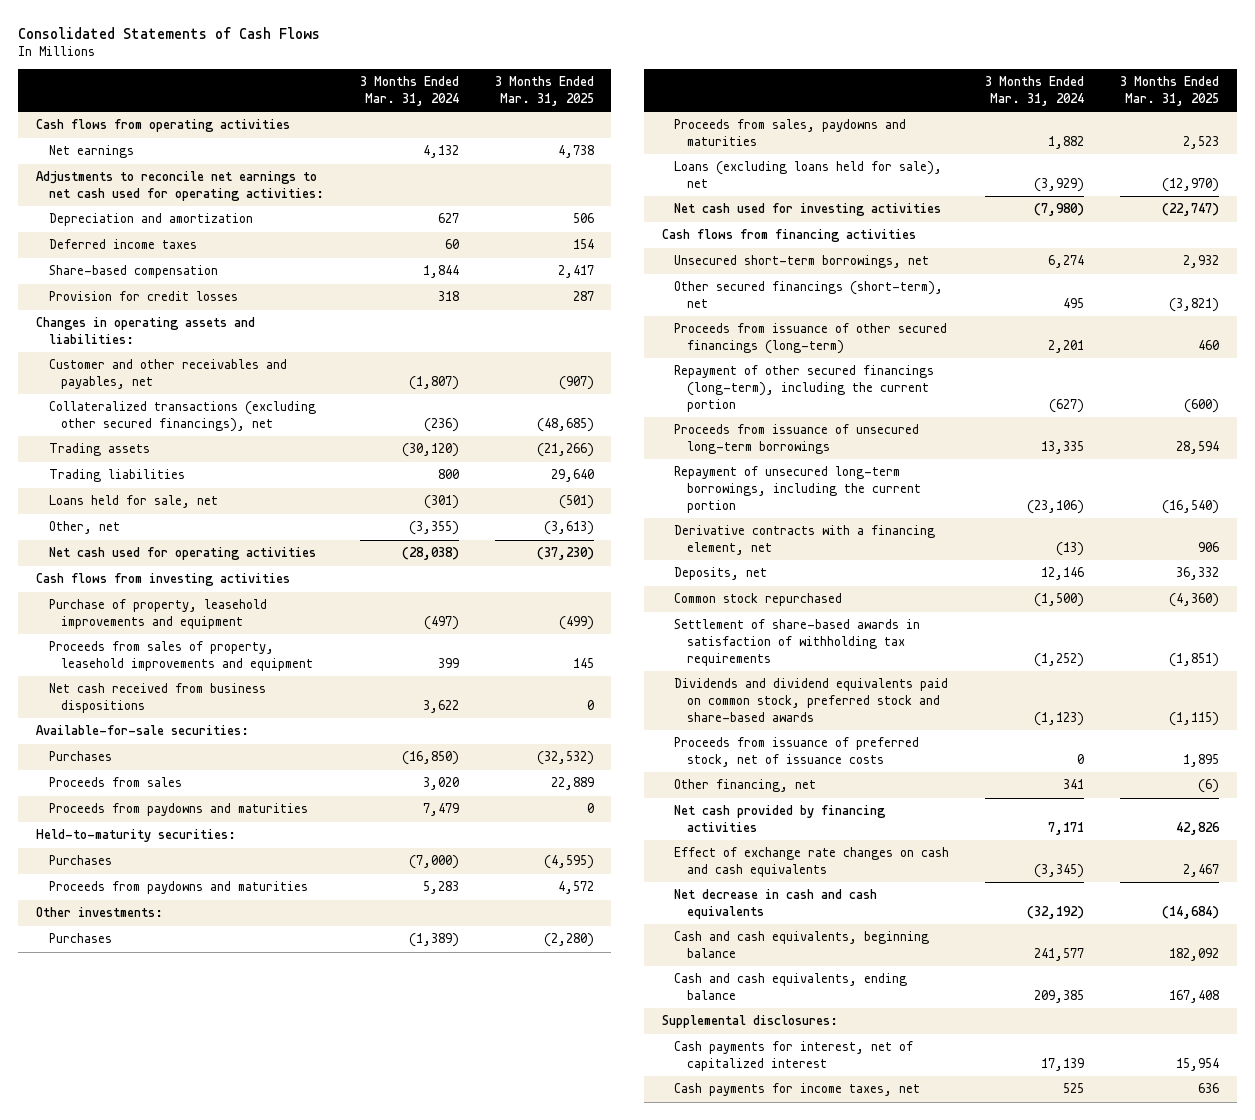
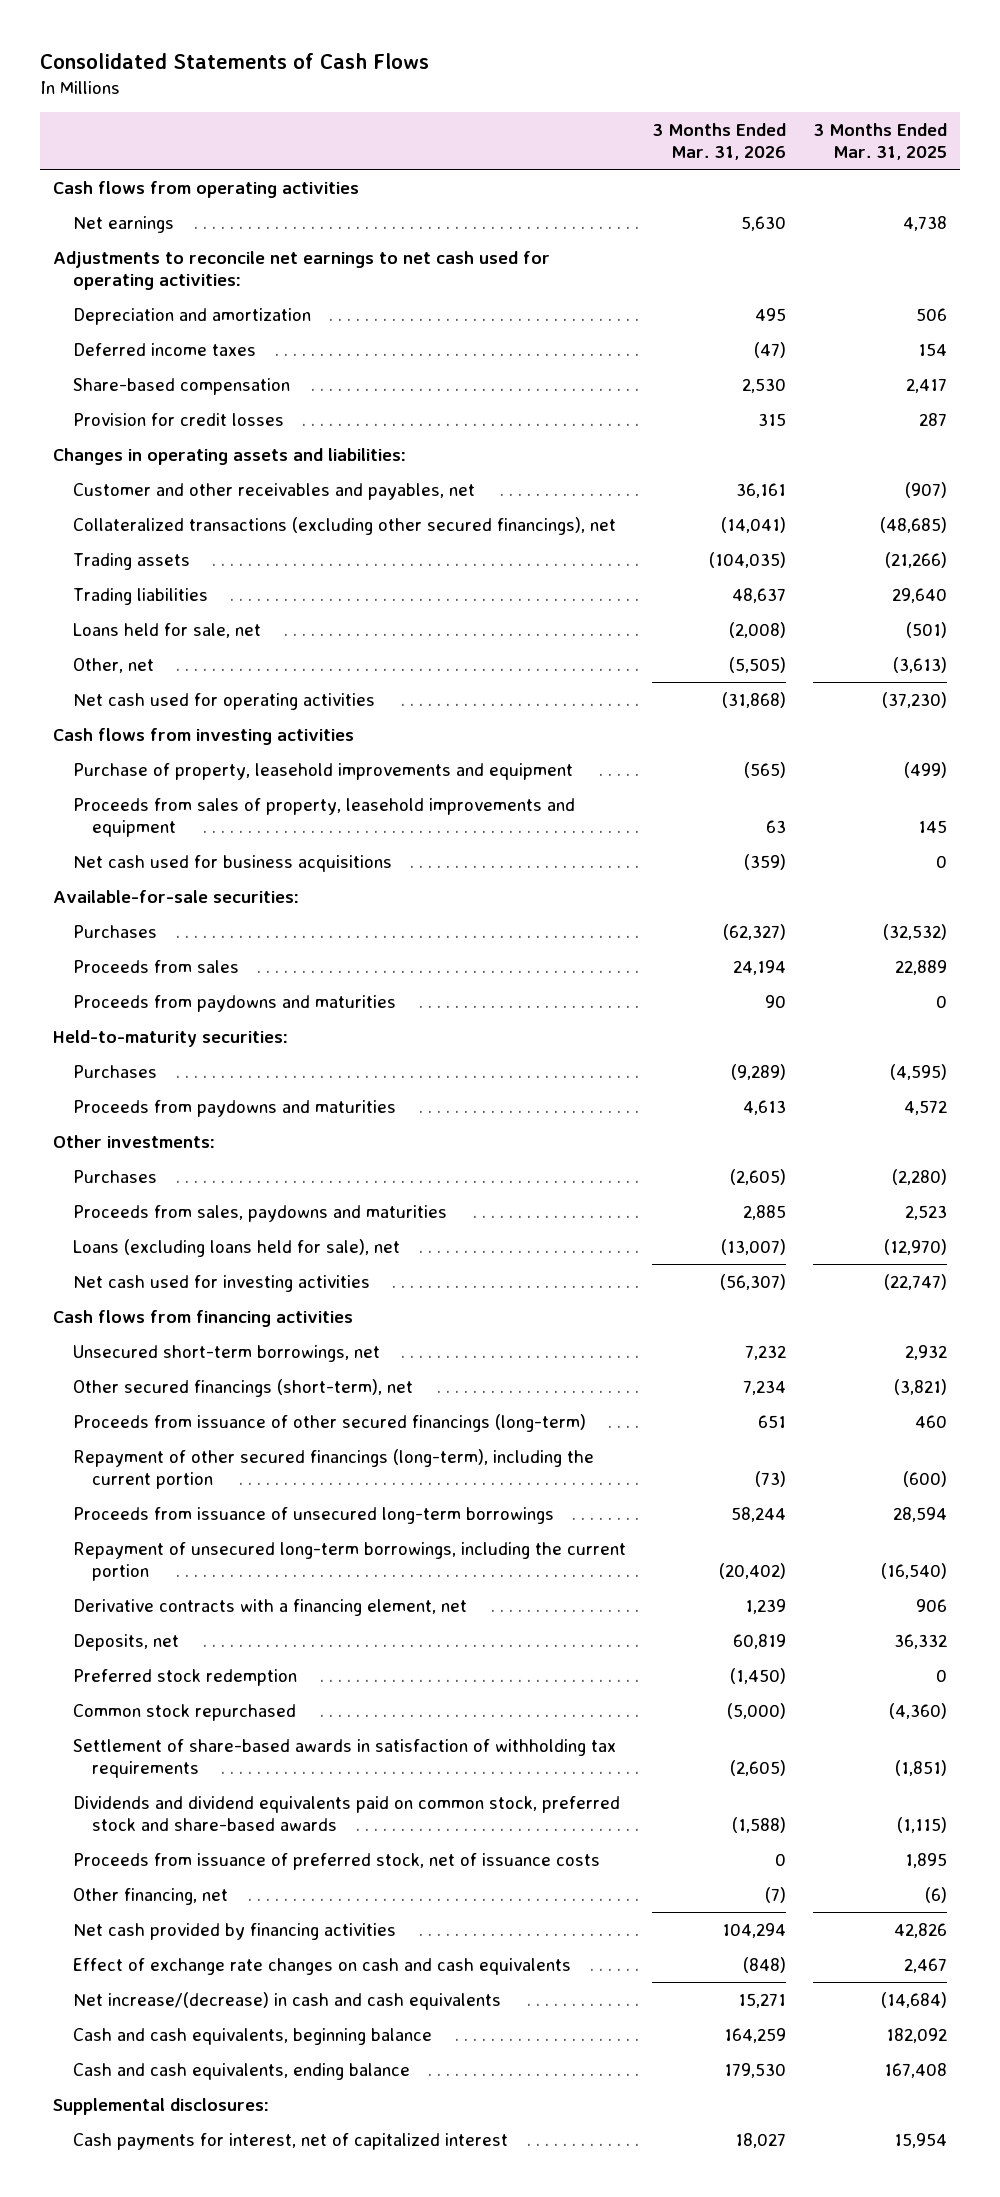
[359,76,459,107] 3 Months Ended Mar. 31, 2024 -> none
none -> [652,122,787,160] 3 Months Ended Mar. 31, 2026
[48,683,266,714] Net cash received from business dispositions -> [72,854,392,872] Net cash used for business acquisitions
none -> [72,1668,297,1686] Preferred stock redemption
[674,889,878,920] Net decrease in cash and cash equivalents -> [72,1991,501,2010] Net increase/(decrease) in cash and cash equivalents
[674,1083,921,1097] Cash payments for income taxes, net -> none

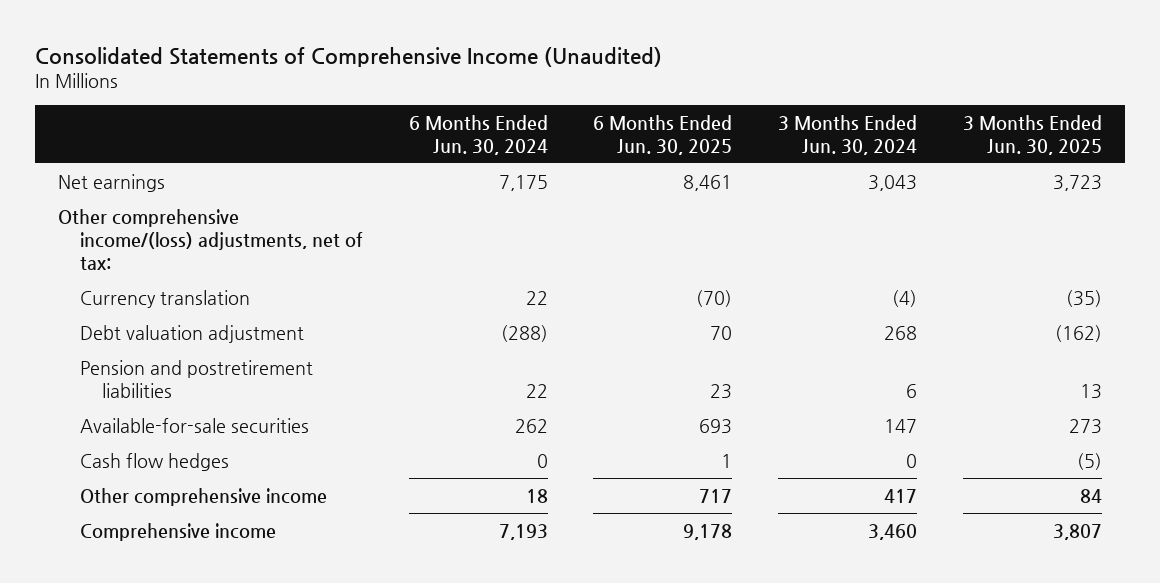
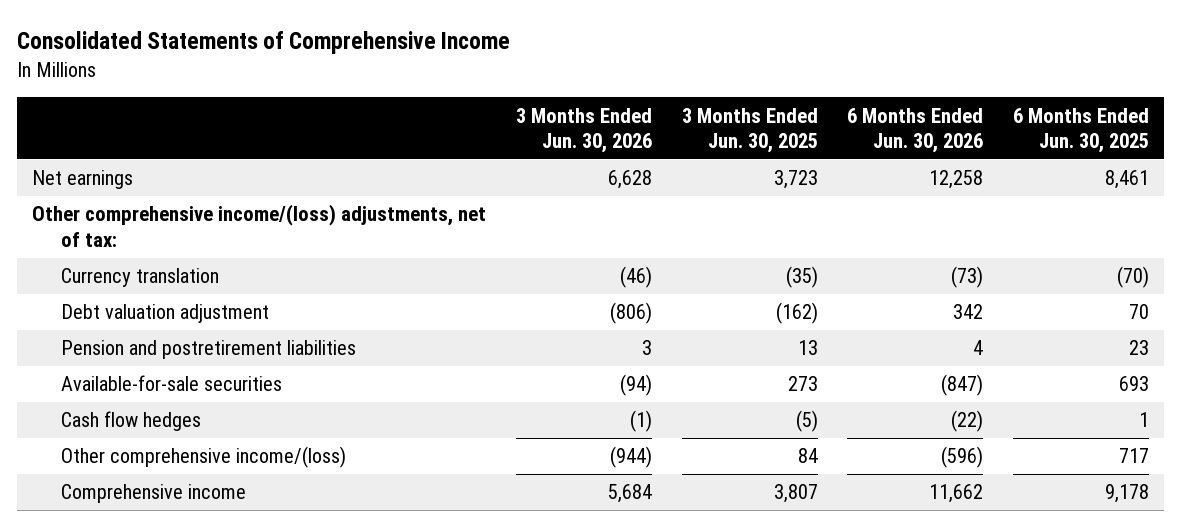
[35,46,663,67] Consolidated Statements of Comprehensive Income (Unaudited) -> [17,31,511,55] Consolidated Statements of Comprehensive Income
[408,114,548,155] 6 Months Ended Jun. 30, 2024 -> none
[778,114,918,155] 3 Months Ended Jun. 30, 2024 -> none
none -> [516,107,653,154] 3 Months Ended Jun. 30, 2026
none -> [847,107,984,154] 6 Months Ended Jun. 30, 2026
[79,487,327,506] Other comprehensive income -> [61,446,347,469] Other comprehensive income/(loss)

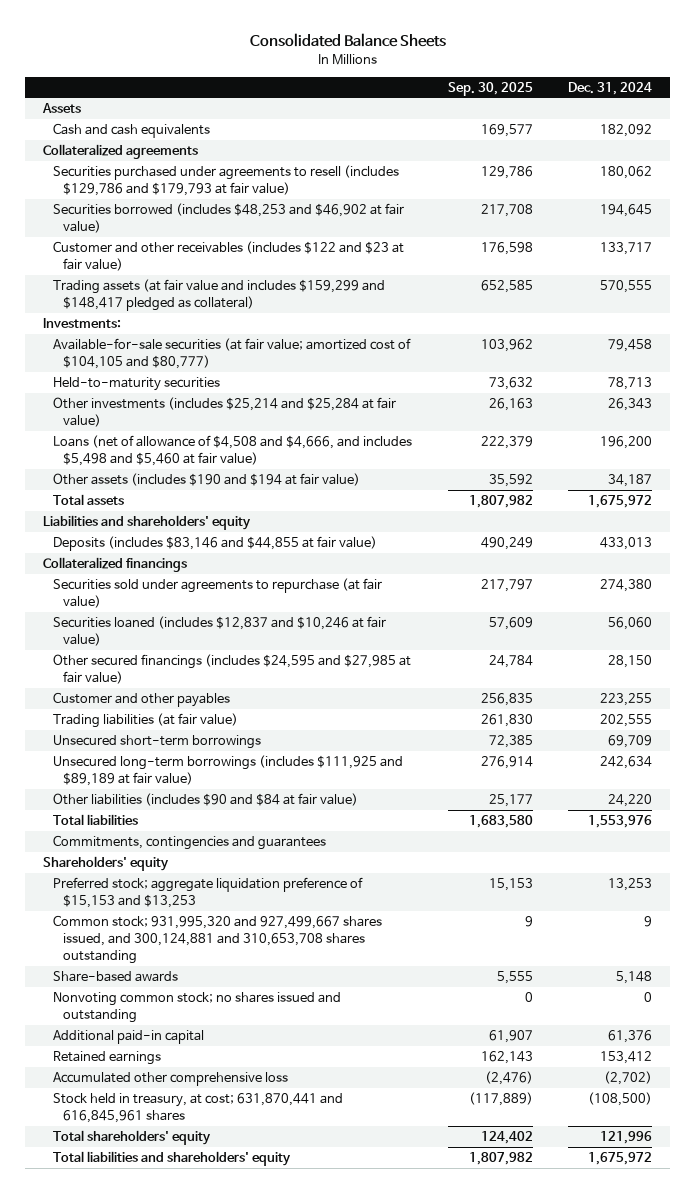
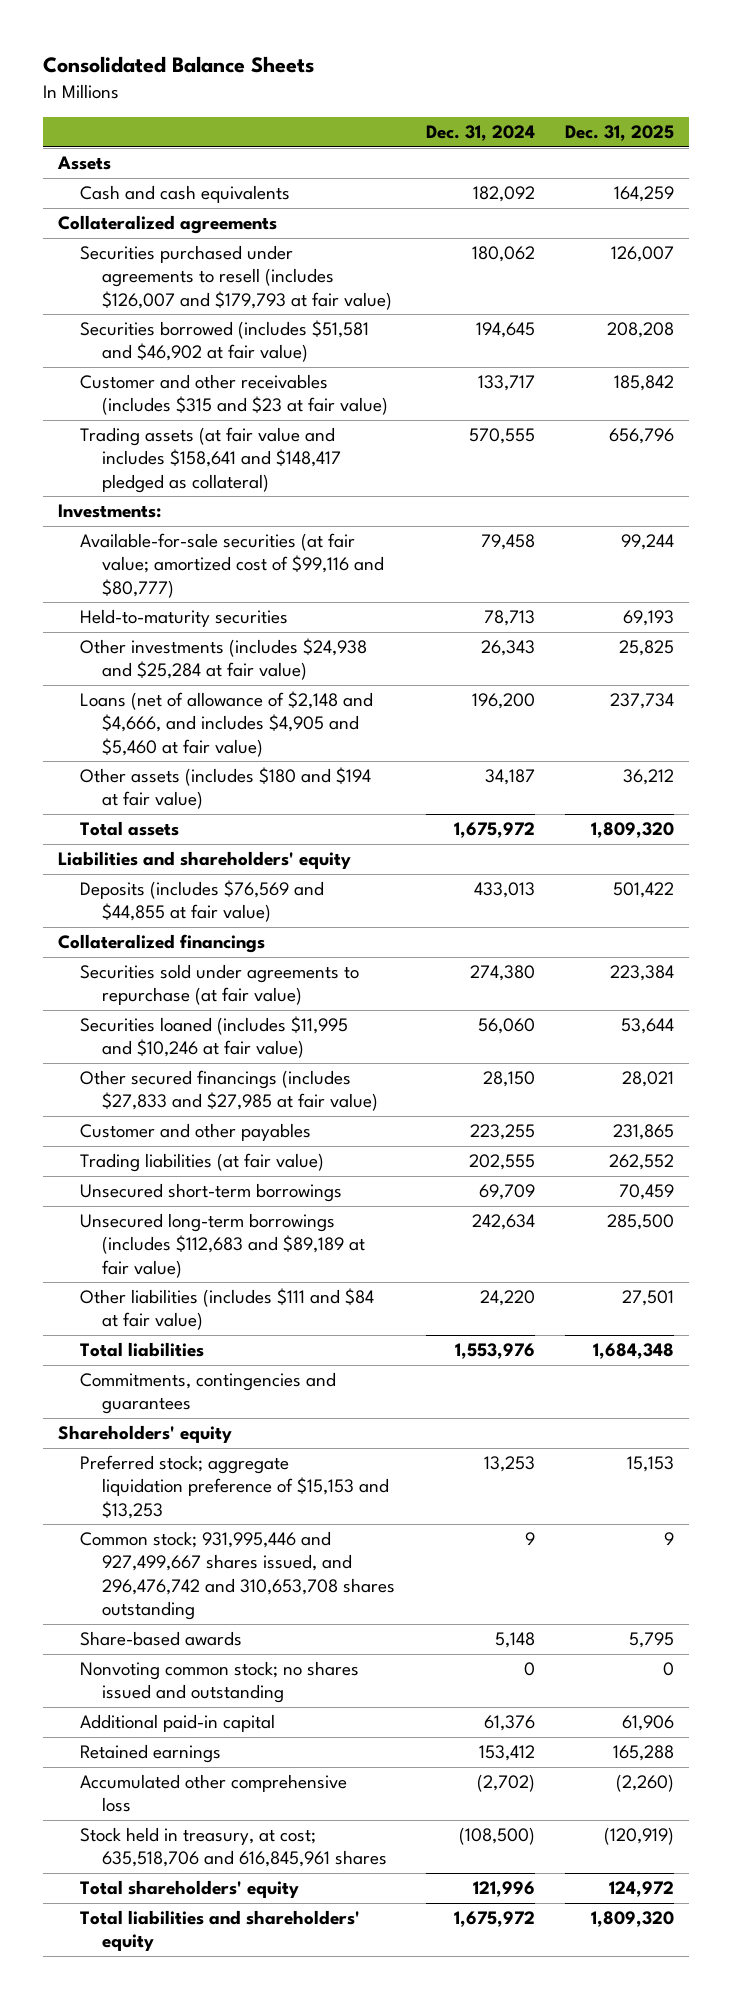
[447,81,533,96] Sep. 30, 2025 -> none
none -> [564,125,674,142] Dec. 31, 2025
[53,165,400,197] Securities purchased under agreements to resell (includes $129,786 and $179,793 at fair value) -> [80,245,393,310] Securities purchased under agreements to resell (includes $126,007 and $179,793 at fair value)
[53,203,405,234] Securities borrowed (includes $48,253 and $46,902 at fair value) -> [80,320,370,363] Securities borrowed (includes $51,581 and $46,902 at fair value)
[53,241,405,272] Customer and other receivables (includes $122 and $23 at fair value) -> [80,374,389,416] Customer and other receivables (includes $315 and $23 at fair value)
[53,279,386,312] Trading assets (at fair value and includes $159,299 and $148,417 pledged as collateral) -> [80,427,342,493] Trading assets (at fair value and includes $158,641 and $148,417 pledged as collateral)
[53,338,412,370] Available-for-sale securities (at fair value; amortized cost of $104,105 and $80,777) -> [80,533,385,598] Available-for-sale securities (at fair value; amortized cost of $99,116 and $80,777)
[53,397,397,428] Other investments (includes $25,214 and $25,284 at fair value) -> [80,638,368,681] Other investments (includes $24,938 and $25,284 at fair value)
[53,435,413,467] Loans (net of allowance of $4,508 and $4,666, and includes $5,498 and $5,460 at fair value) -> [80,691,374,757] Loans (net of allowance of $2,148 and $4,666, and includes $4,905 and $5,460 at fair value)
[53,473,361,487] Other assets (includes $190 and $194 at fair value) -> [80,767,372,810] Other assets (includes $180 and $194 at fair value)
[53,536,378,552] Deposits (includes $83,146 and $44,855 at fair value) -> [80,880,325,923] Deposits (includes $76,569 and $44,855 at fair value)
[53,616,387,647] Securities loaned (includes $12,837 and $10,246 at fair value) -> [80,1016,349,1059] Securities loaned (includes $11,995 and $10,246 at fair value)
[53,654,412,685] Other secured financings (includes $24,595 and $27,985 at fair value) -> [80,1070,379,1112] Other secured financings (includes $27,833 and $27,985 at fair value)
[53,755,404,787] Unsecured long-term borrowings (includes $111,925 and $89,189 at fair value) -> [80,1213,366,1278] Unsecured long-term borrowings (includes $112,683 and $89,189 at fair value)
[53,793,359,807] Other liabilities (includes $90 and $84 at fair value) -> [80,1288,375,1331] Other liabilities (includes $111 and $84 at fair value)
[53,915,383,965] Common stock; 931,995,320 and 927,499,667 shares issued, and 300,124,881 and 310,653,708 shares outstanding -> [80,1531,396,1620] Common stock; 931,995,446 and 927,499,667 shares issued, and 296,476,742 and 310,653,708 shares outstanding
[53,1093,344,1124] Stock held in treasury, at cost; 631,870,441 and 616,845,961 shares -> [80,1827,388,1868] Stock held in treasury, at cost; 635,518,706 and 616,845,961 shares

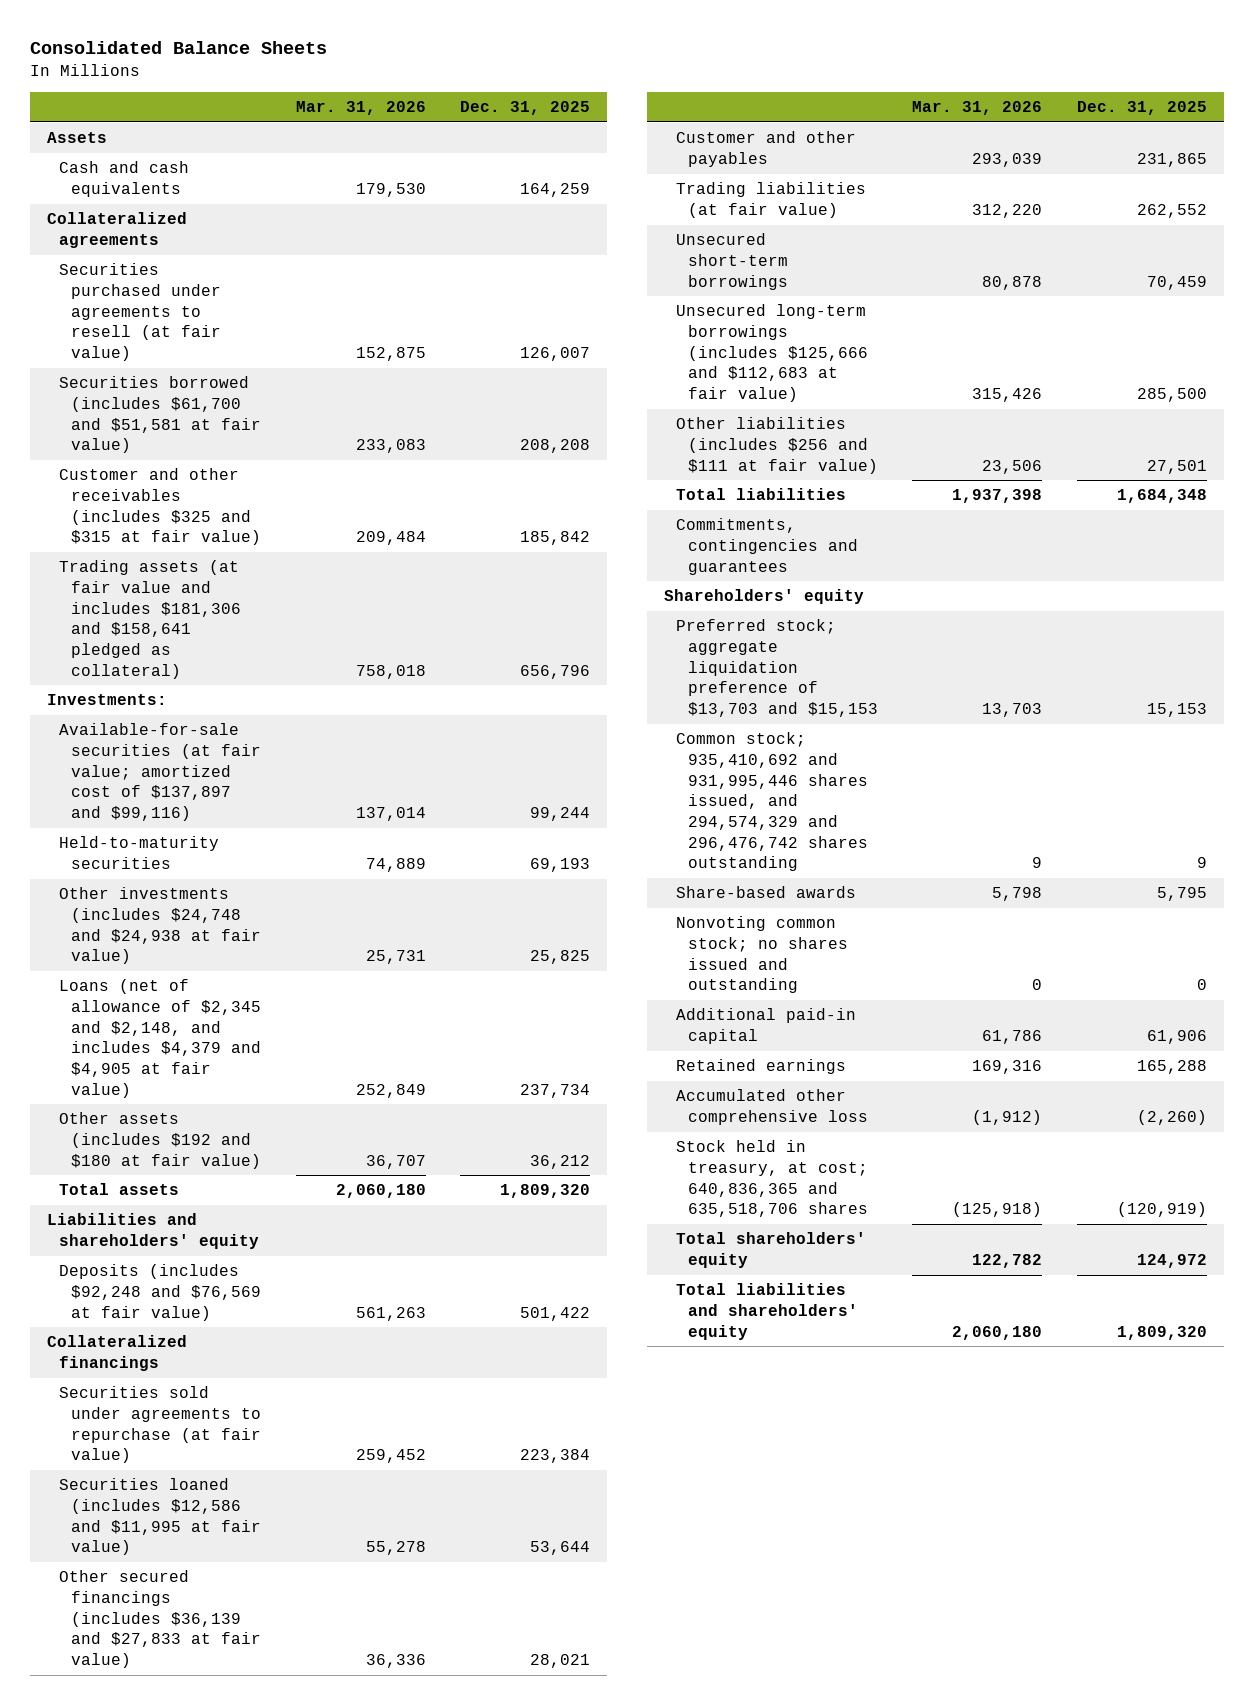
[425,125,535,142] Dec. 31, 2024 -> none
none -> [295,101,426,116] Mar. 31, 2026
[80,245,393,310] Securities purchased under agreements to resell (includes $126,007 and $179,793 at fair value) -> [59,263,222,361] Securities purchased under agreements to resell (at fair value)
[80,320,370,363] Securities borrowed (includes $51,581 and $46,902 at fair value) -> [59,376,262,454] Securities borrowed (includes $61,700 and $51,581 at fair value)
[80,374,389,416] Customer and other receivables (includes $315 and $23 at fair value) -> [59,468,262,546] Customer and other receivables (includes $325 and $315 at fair value)
[80,427,342,493] Trading assets (at fair value and includes $158,641 and $148,417 pledged as collateral) -> [59,560,242,679] Trading assets (at fair value and includes $181,306 and $158,641 pledged as collateral)
[80,533,385,598] Available-for-sale securities (at fair value; amortized cost of $99,116 and $80,777) -> [59,723,262,821] Available-for-sale securities (at fair value; amortized cost of $137,897 and $99,116)
[80,638,368,681] Other investments (includes $24,938 and $25,284 at fair value) -> [59,887,262,965] Other investments (includes $24,748 and $24,938 at fair value)
[80,691,374,757] Loans (net of allowance of $2,148 and $4,666, and includes $4,905 and $5,460 at fair value) -> [59,979,262,1098] Loans (net of allowance of $2,345 and $2,148, and includes $4,379 and $4,905 at fair value)
[80,767,372,810] Other assets (includes $180 and $194 at fair value) -> [59,1112,262,1169] Other assets (includes $192 and $180 at fair value)
[80,880,325,923] Deposits (includes $76,569 and $44,855 at fair value) -> [59,1264,262,1321] Deposits (includes $92,248 and $76,569 at fair value)
[80,1016,349,1059] Securities loaned (includes $11,995 and $10,246 at fair value) -> [59,1478,262,1556] Securities loaned (includes $12,586 and $11,995 at fair value)
[80,1070,379,1112] Other secured financings (includes $27,833 and $27,985 at fair value) -> [59,1570,262,1668] Other secured financings (includes $36,139 and $27,833 at fair value)
[80,1213,366,1278] Unsecured long-term borrowings (includes $112,683 and $89,189 at fair value) -> [676,304,869,402] Unsecured long-term borrowings (includes $125,666 and $112,683 at fair value)
[80,1288,375,1331] Other liabilities (includes $111 and $84 at fair value) -> [676,417,879,474] Other liabilities (includes $256 and $111 at fair value)
[80,1455,390,1519] Preferred stock; aggregate liquidation preference of $15,153 and $13,253 -> [676,619,879,717] Preferred stock; aggregate liquidation preference of $13,703 and $15,153
[80,1531,396,1620] Common stock; 931,995,446 and 927,499,667 shares issued, and 296,476,742 and 310,653,708 shares outstanding -> [676,732,869,872] Common stock; 935,410,692 and 931,995,446 shares issued, and 294,574,329 and 296,476,742 shares outstanding
[80,1827,388,1868] Stock held in treasury, at cost; 635,518,706 and 616,845,961 shares -> [676,1140,869,1218] Stock held in treasury, at cost; 640,836,365 and 635,518,706 shares

